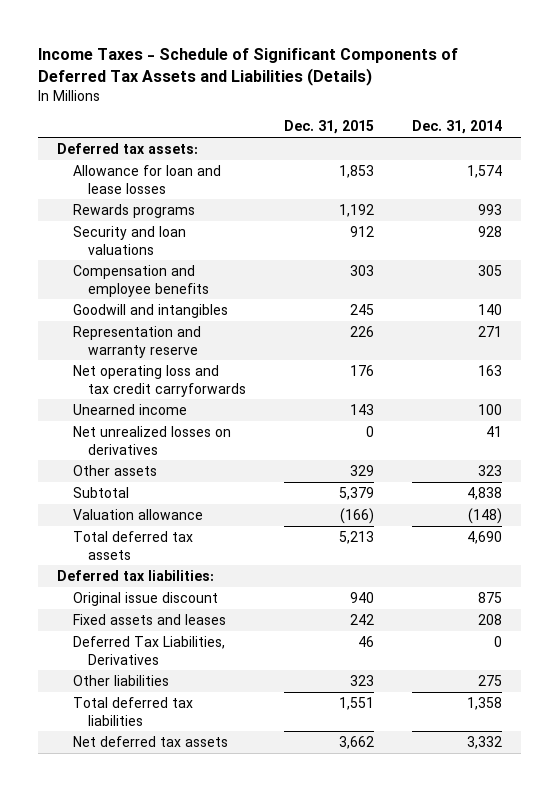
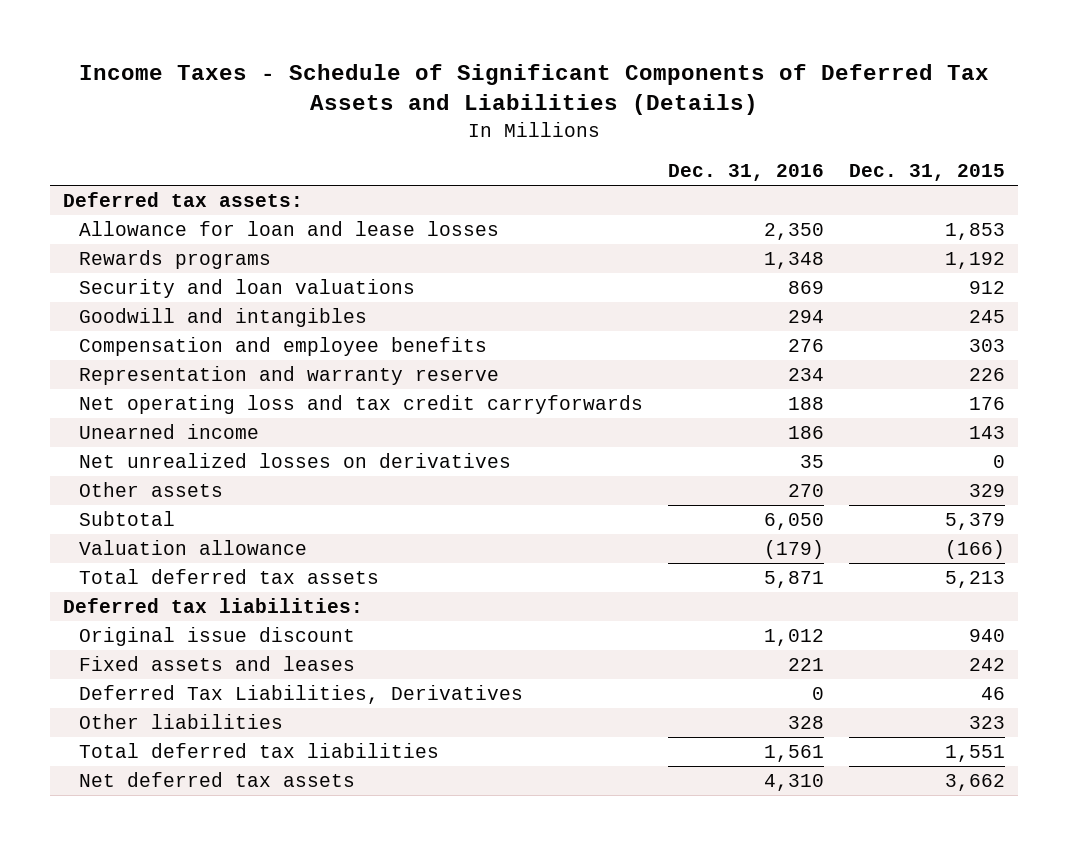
[411,120,502,135] Dec. 31, 2014 -> none
none -> [667,163,824,181] Dec. 31, 2016
[72,264,209,297] Compensation and employee benefits -> [78,336,487,356] Compensation and employee benefits

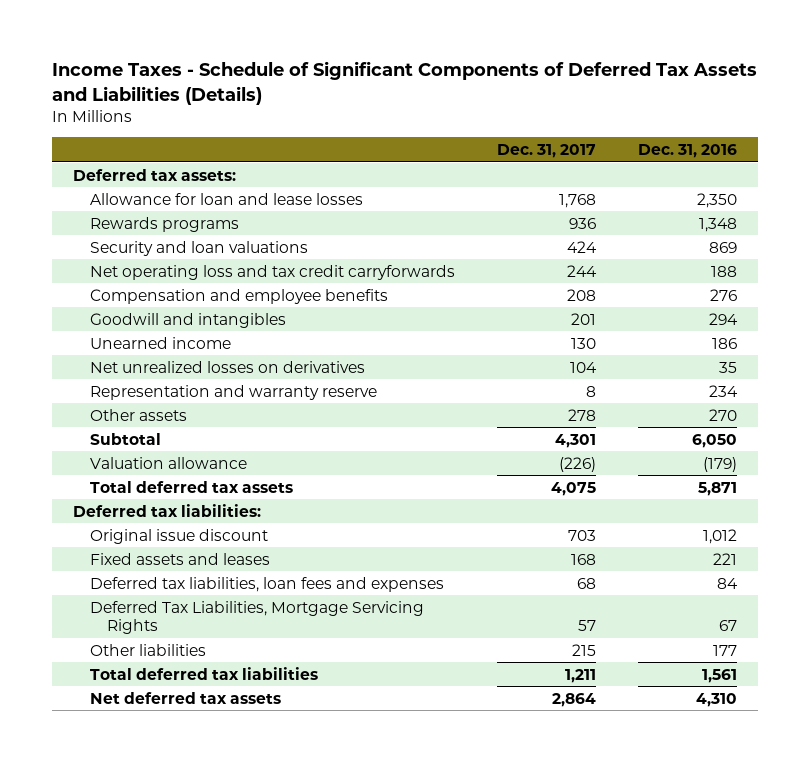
[849,163,1006,181] Dec. 31, 2015 -> none
none -> [497,143,597,158] Dec. 31, 2017
[78,336,487,356] Compensation and employee benefits -> [90,288,389,304] Compensation and employee benefits
[78,307,367,327] Goodwill and intangibles -> [90,312,287,328] Goodwill and intangibles
[78,365,499,385] Representation and warranty reserve -> [90,384,378,400] Representation and warranty reserve
[78,684,523,704] Deferred Tax Liabilities, Derivatives -> none
none -> [90,576,445,592] Deferred tax liabilities, loan fees and expenses
none -> [90,600,425,635] Deferred Tax Liabilities, Mortgage Servicing Rights
[787,715,824,729] 328 -> [713,644,738,656] 177

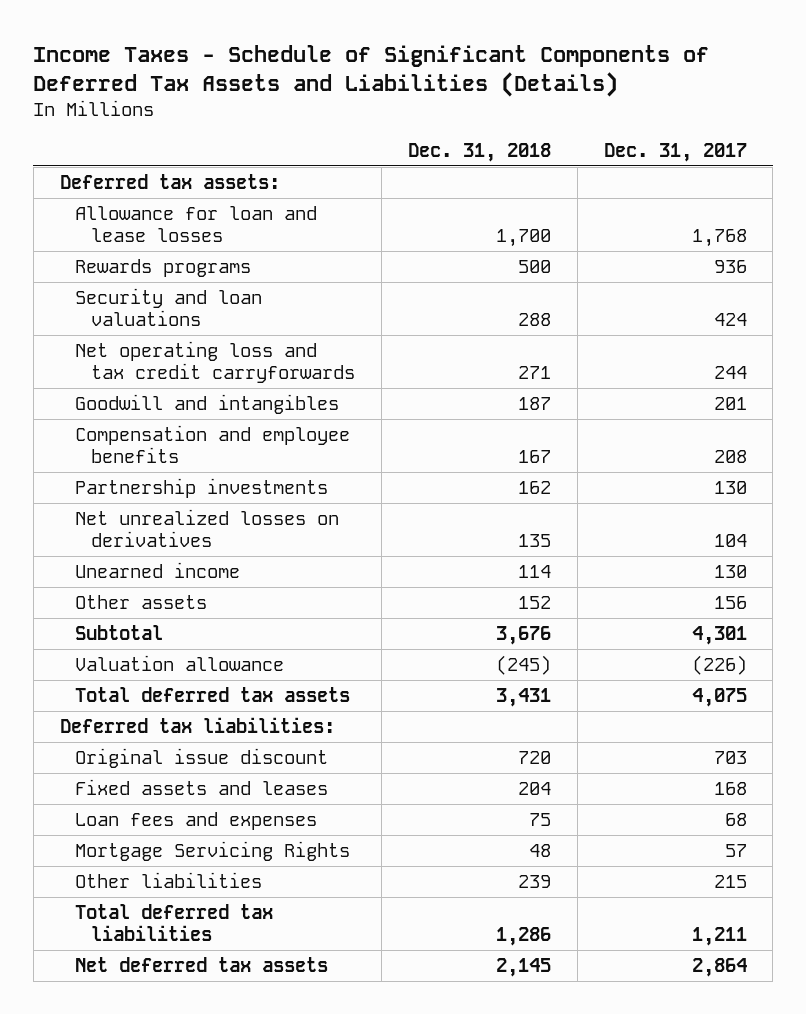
[638,143,738,158] Dec. 31, 2016 -> none
none -> [407,143,551,163] Dec. 31, 2018
[90,288,389,304] Compensation and employee benefits -> [75,425,351,463] Compensation and employee benefits
none -> [75,478,329,499] Partnership investments
[90,384,378,400] Representation and warranty reserve -> none
[90,336,232,349] Unearned income -> [75,562,241,579] Unearned income
[568,408,597,421] 278 -> [713,596,747,610] 156
[90,576,445,592] Deferred tax liabilities, loan fees and expenses -> [75,812,318,831] Loan fees and expenses
[90,600,425,635] Deferred Tax Liabilities, Mortgage Servicing Rights -> [75,841,351,862] Mortgage Servicing Rights

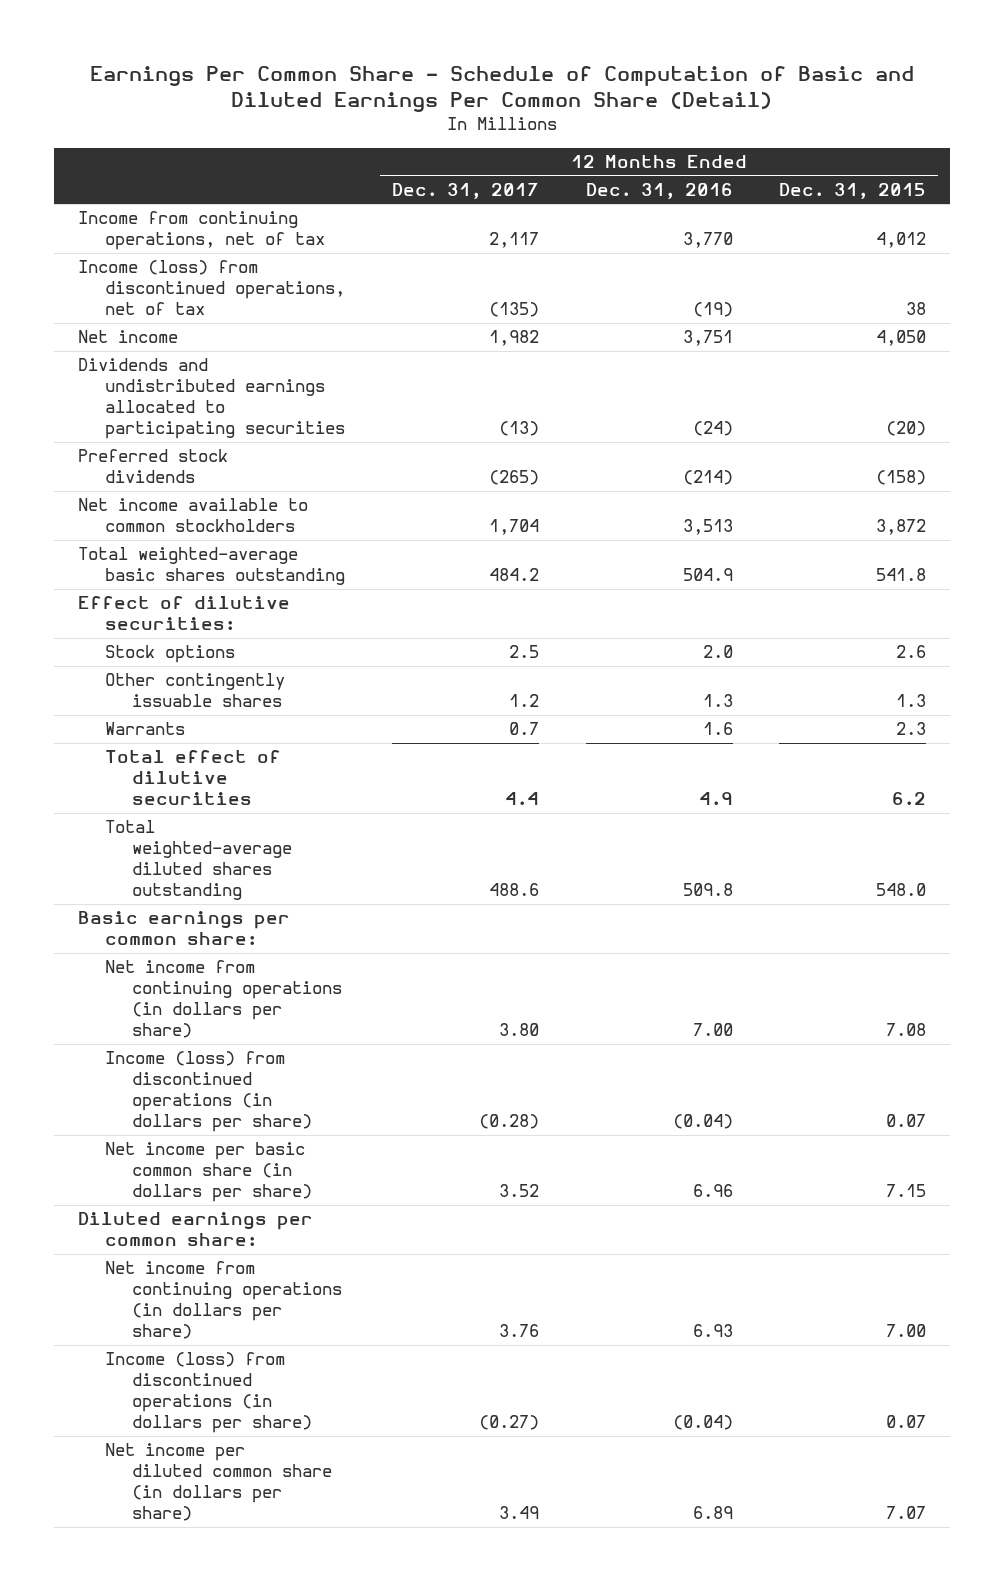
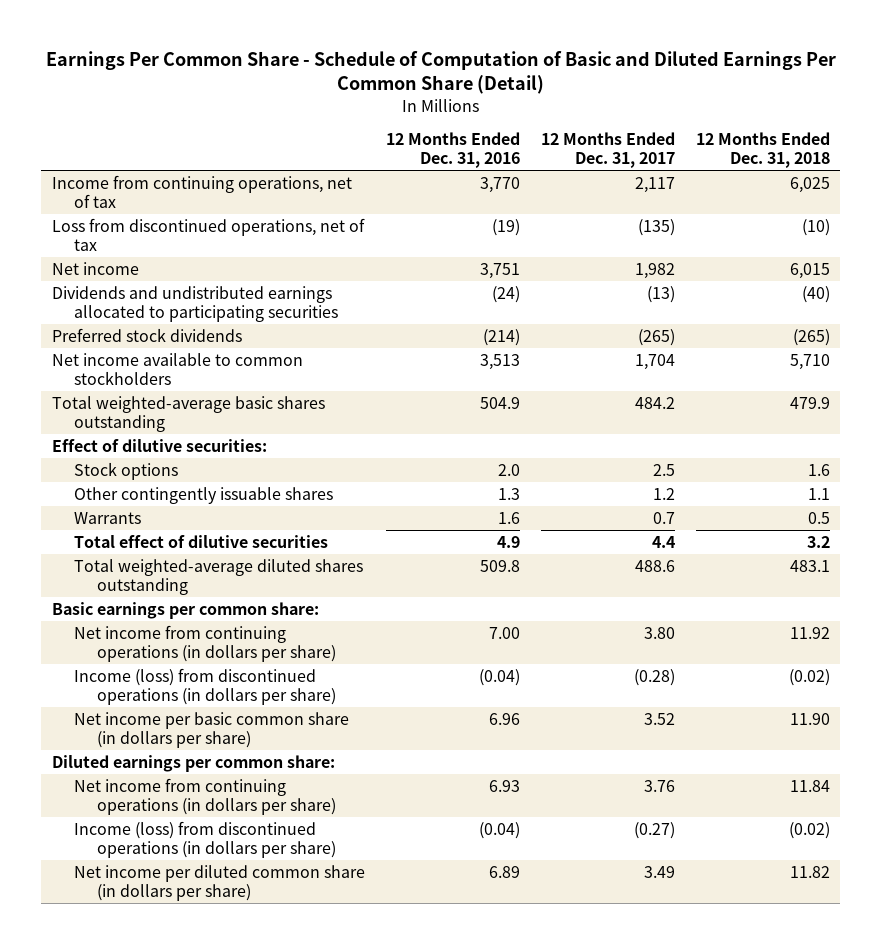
[779,182,927,199] Dec. 31, 2015 -> none
none -> [695,132,830,169] 12 Months Ended Dec. 31, 2018
[77,260,345,316] Income (loss) from discontinued operations, net of tax -> [51,217,365,251] Loss from discontinued operations, net of tax

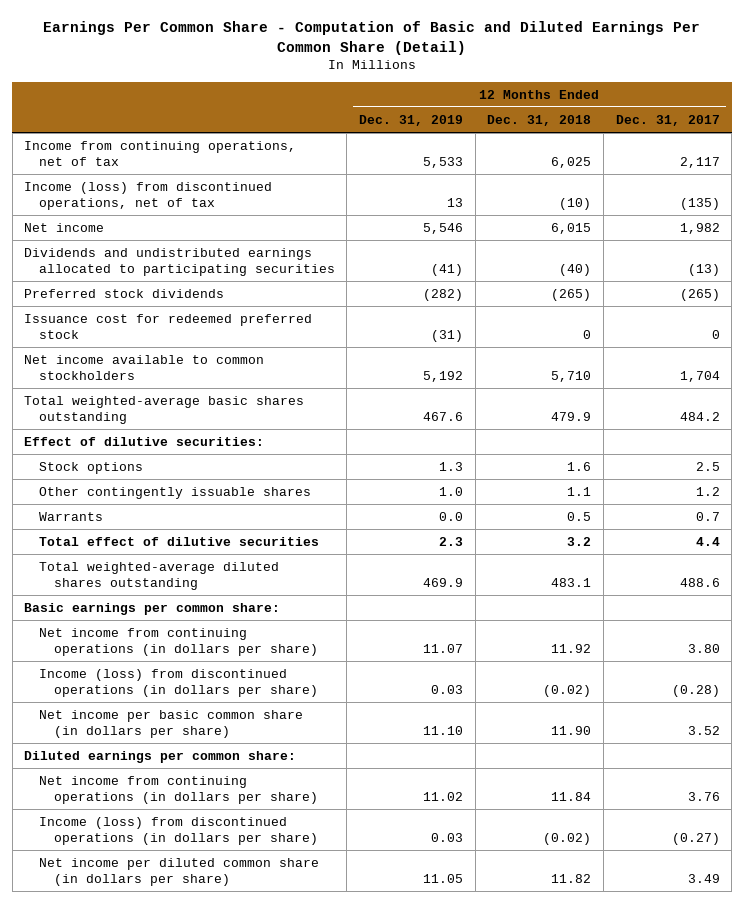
[45,50,836,95] Earnings Per Common Share - Schedule of Computation of Basic and Diluted Earnings Per Common Share (Detail) -> [42,20,700,55] Earnings Per Common Share - Computation of Basic and Diluted Earnings Per Common Share (Detail)
[386,132,521,169] 12 Months Ended Dec. 31, 2016 -> none
none -> [359,114,464,126] Dec. 31, 2019
[51,217,365,251] Loss from discontinued operations, net of tax -> [24,181,273,210] Income (loss) from discontinued operations, net of tax
none -> [24,313,313,339] Issuance cost for redeemed preferred stock

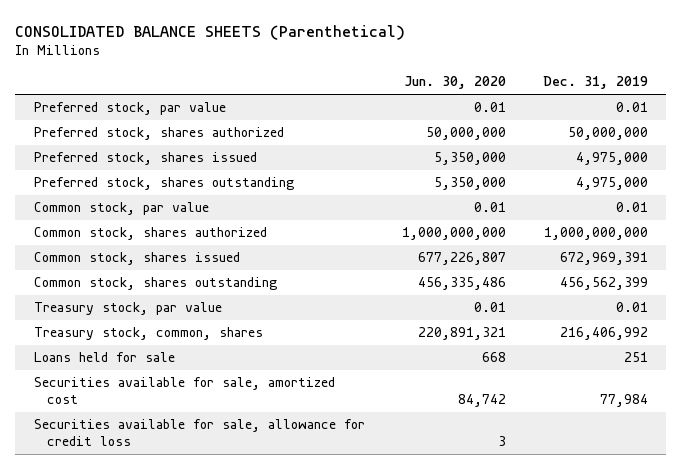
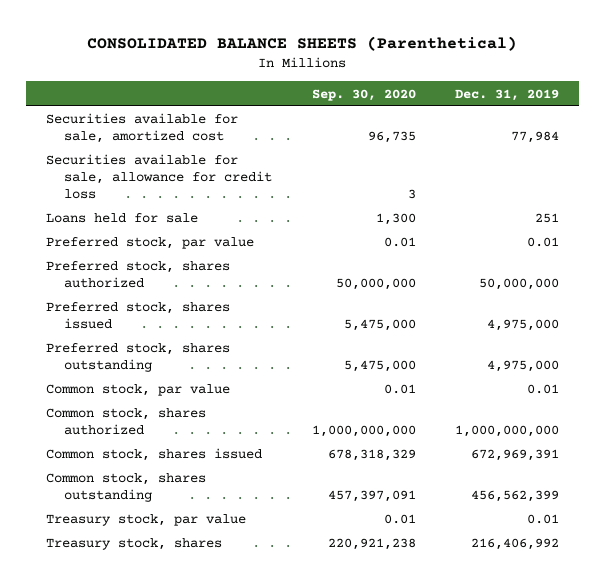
[403,76,506,90] Jun. 30, 2020 -> none
none -> [311,88,416,101] Sep. 30, 2020
[33,377,335,405] Securities available for sale, amortized cost -> [45,113,238,144] Securities available for sale, amortized cost
[33,419,365,447] Securities available for sale, allowance for credit loss -> [45,154,273,200] Securities available for sale, allowance for credit loss
[33,352,175,363] Loans held for sale -> [45,213,198,224] Loans held for sale
[33,327,263,341] Treasury stock, common, shares -> [45,538,222,551] Treasury stock, shares

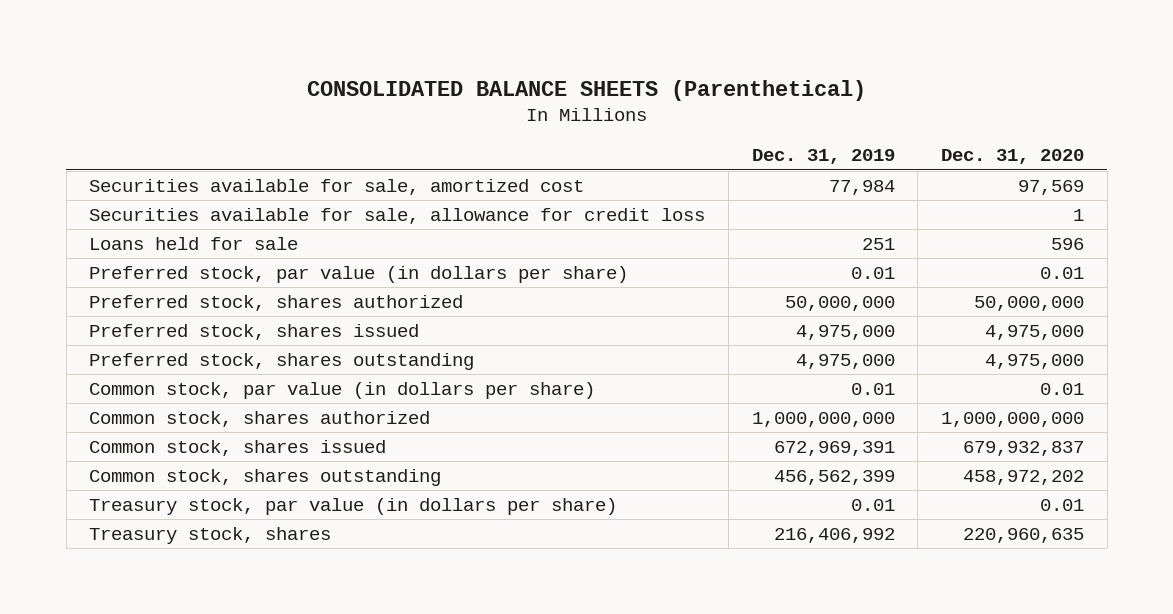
[311,88,416,101] Sep. 30, 2020 -> none
none -> [940,149,1084,165] Dec. 31, 2020
[45,237,254,250] Preferred stock, par value -> [89,265,629,283] Preferred stock, par value (in dollars per share)
[45,384,230,397] Common stock, par value -> [89,381,596,399] Common stock, par value (in dollars per share)
[45,514,246,527] Treasury stock, par value -> [89,497,618,515] Treasury stock, par value (in dollars per share)

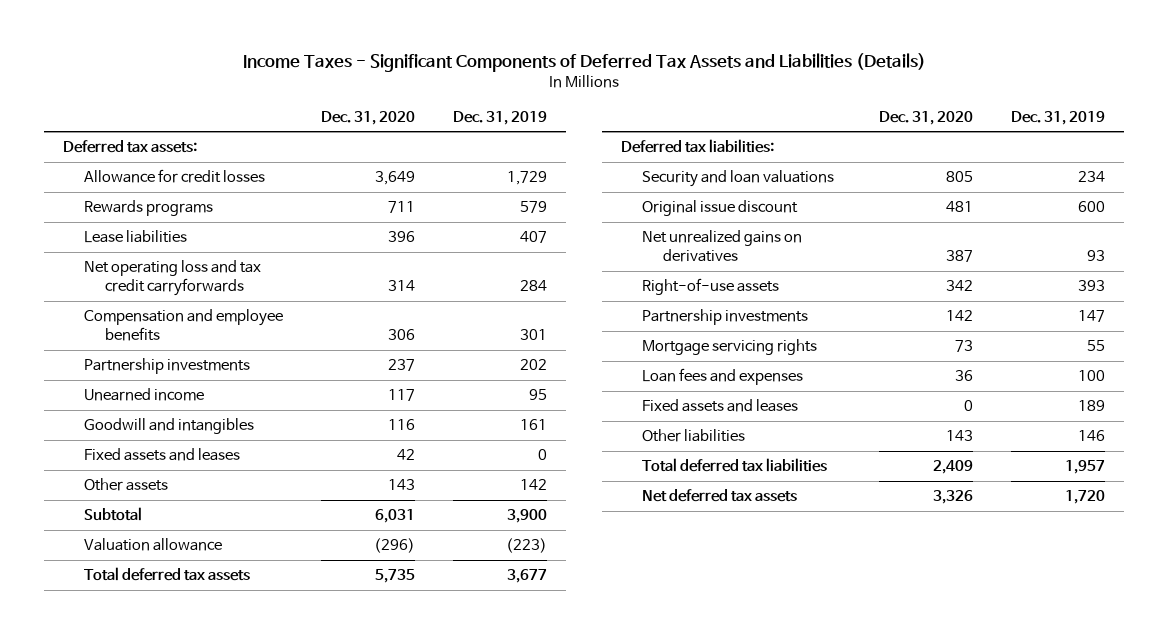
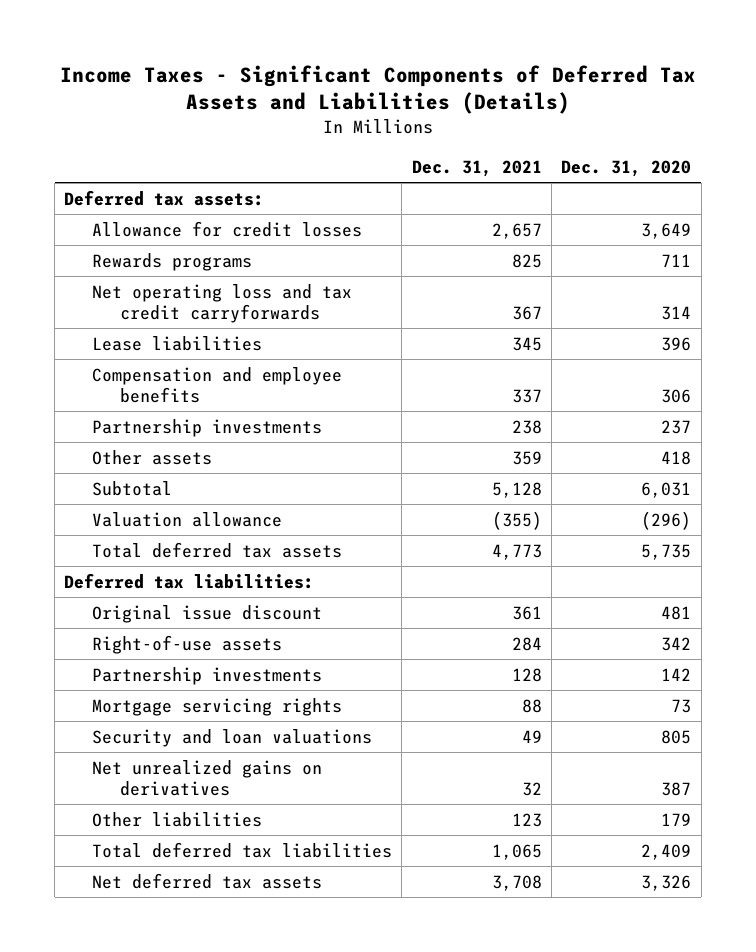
[452,110,547,125] Dec. 31, 2019 -> none
none -> [411,159,542,177] Dec. 31, 2021
[84,230,188,244] Lease liabilities -> [92,335,263,351] Lease liabilities
[84,388,205,402] Unearned income -> none
[84,418,255,435] Goodwill and intangibles -> none
[84,448,241,462] Fixed assets and leases -> none
[387,479,415,491] 143 -> [661,450,692,465] 418
[641,368,803,386] Loan fees and expenses -> none
[641,399,798,413] Fixed assets and leases -> none
[641,170,834,188] Security and loan valuations -> [92,728,373,747] Security and loan valuations
[641,230,802,263] Net unrealized gains on derivatives -> [92,759,323,796] Net unrealized gains on derivatives
[945,430,973,442] 143 -> [661,812,692,826] 179

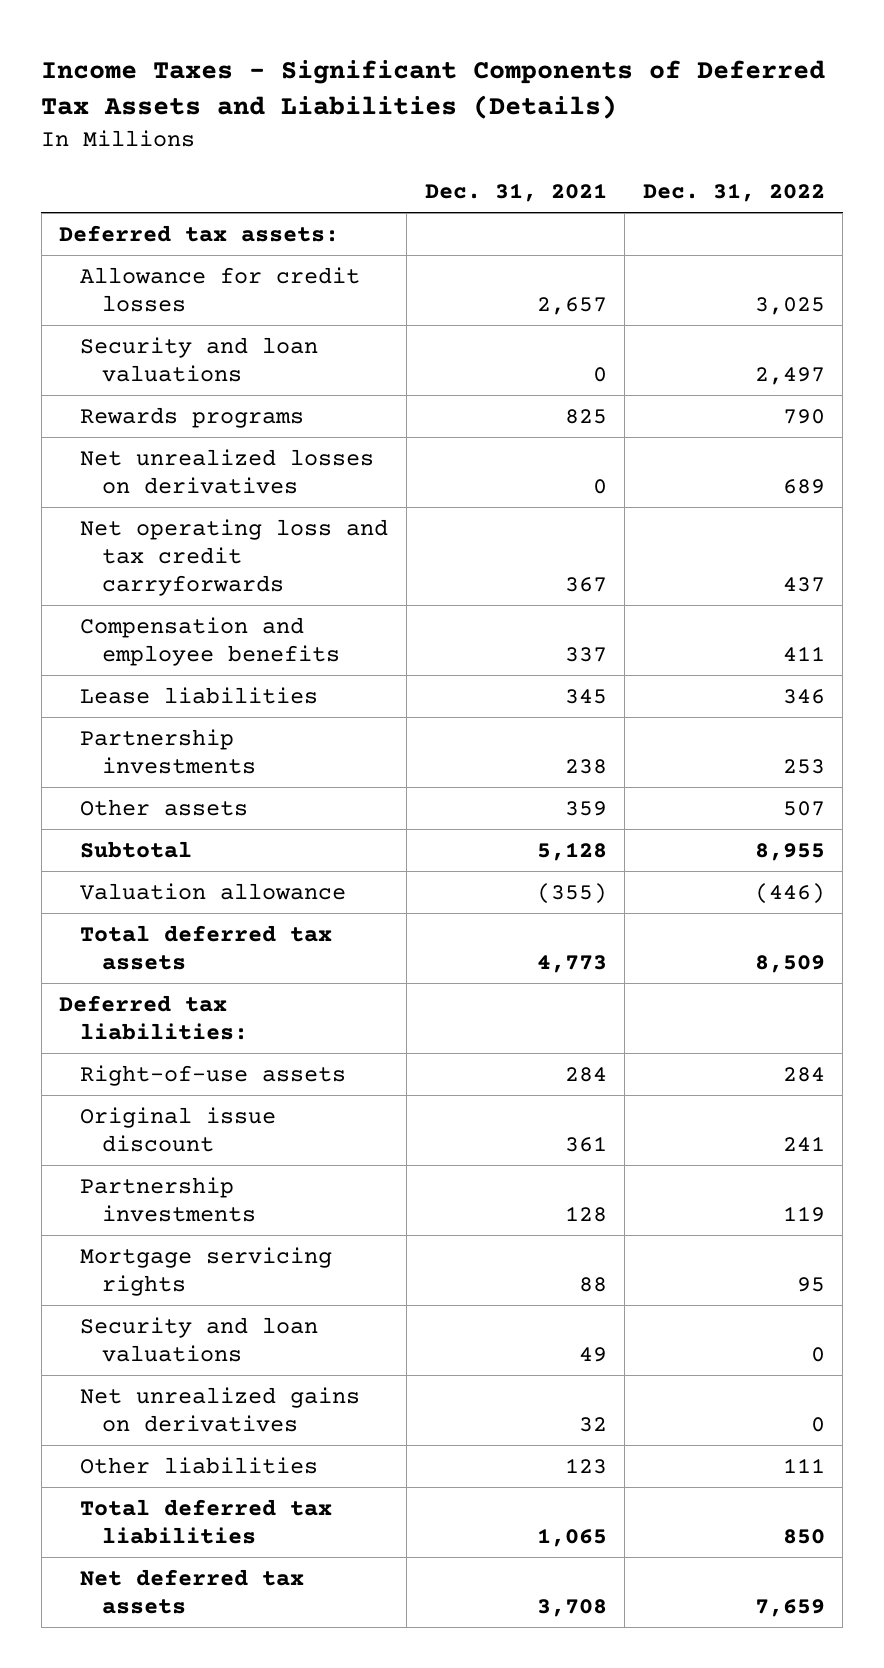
[561,159,692,177] Dec. 31, 2020 -> none
none -> [642,182,825,202] Dec. 31, 2022
none -> [80,337,319,383] Security and loan valuations
none -> [80,449,375,495] Net unrealized losses on derivatives
[92,335,263,351] Lease liabilities -> [80,687,319,705] Lease liabilities
[92,604,323,623] Original issue discount -> [80,1107,277,1153] Original issue discount

